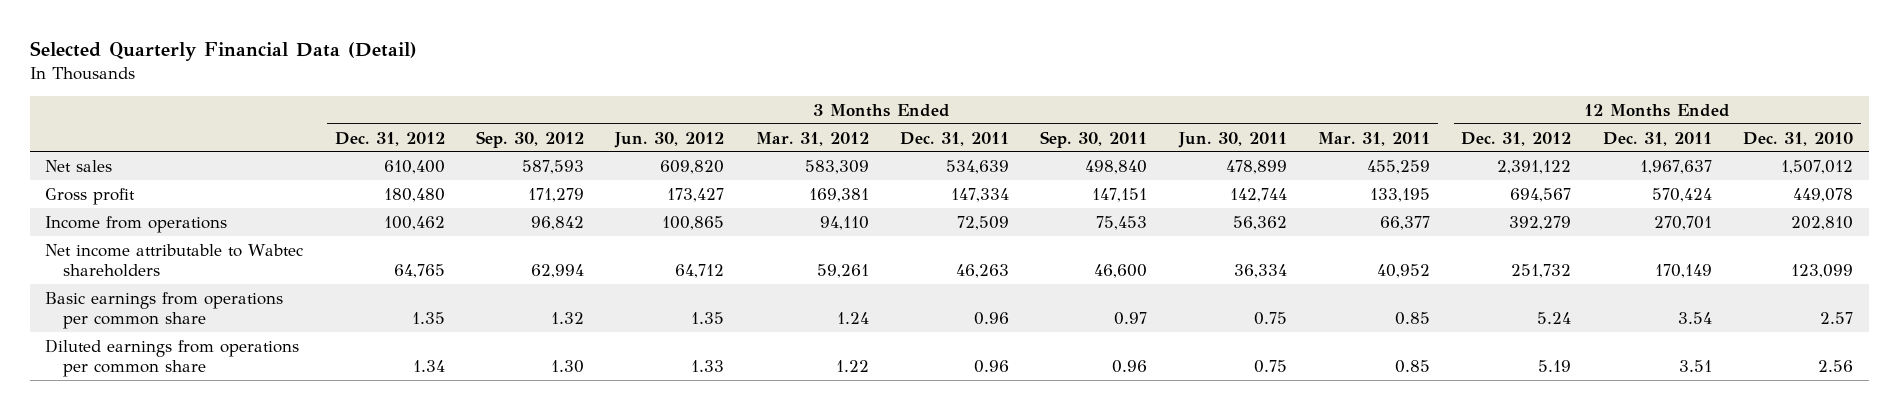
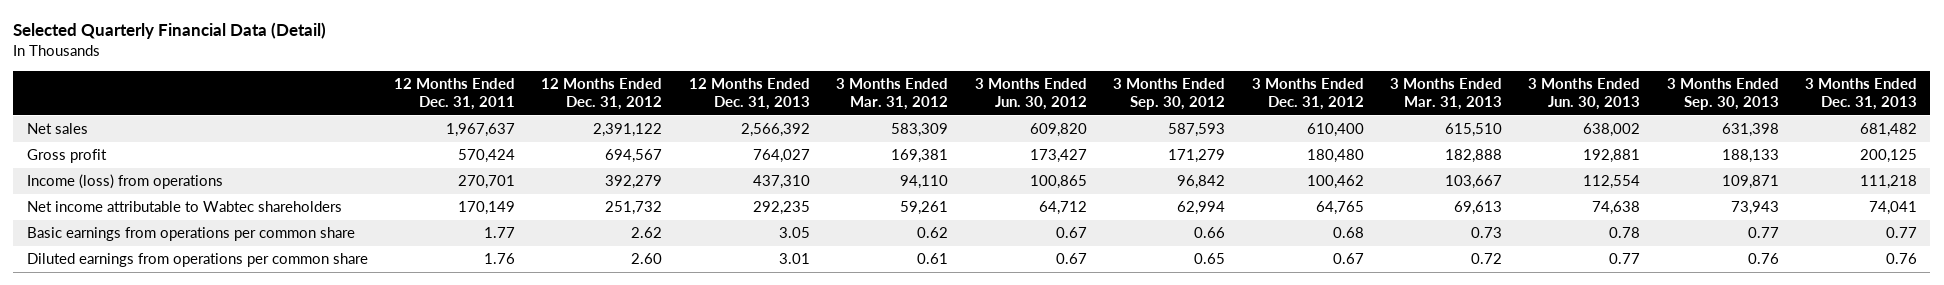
[900,131,1010,146] Dec. 31, 2011 -> none
[1040,130,1148,148] Sep. 30, 2011 -> none
[1177,131,1287,148] Jun. 30, 2011 -> none
[1318,131,1431,146] Mar. 31, 2011 -> none
[1743,131,1854,146] Dec. 31, 2010 -> none
none -> [688,77,810,111] 12 Months Ended Dec. 31, 2013
none -> [1389,77,1502,111] 3 Months Ended Mar. 31, 2013
none -> [1528,77,1641,111] 3 Months Ended Jun. 30, 2013
none -> [1666,77,1779,111] 3 Months Ended Sep. 30, 2013
none -> [1805,77,1918,111] 3 Months Ended Dec. 31, 2013
[45,215,228,233] Income from operations -> [26,174,223,190] Income (loss) from operations
[411,312,445,325] 1.35 -> [1332,227,1364,239] 0.68
[551,312,585,325] 1.32 -> [1194,227,1226,239] 0.66
[691,312,725,325] 1.35 -> [1055,227,1087,239] 0.67
[836,312,869,325] 1.24 -> [917,227,949,239] 0.62
[1537,312,1572,325] 5.24 -> [631,227,663,239] 2.62
[1677,312,1712,325] 3.54 -> [484,227,516,239] 1.77
[412,360,445,373] 1.34 -> [1332,253,1364,265] 0.67
[551,360,585,374] 1.30 -> [1194,253,1226,265] 0.65
[691,360,725,373] 1.33 -> [1055,253,1087,265] 0.67
[835,360,869,373] 1.22 -> [917,253,949,265] 0.61
[1538,360,1572,373] 5.19 -> [631,253,663,265] 2.60
[1678,360,1712,373] 3.51 -> [484,253,516,265] 1.76

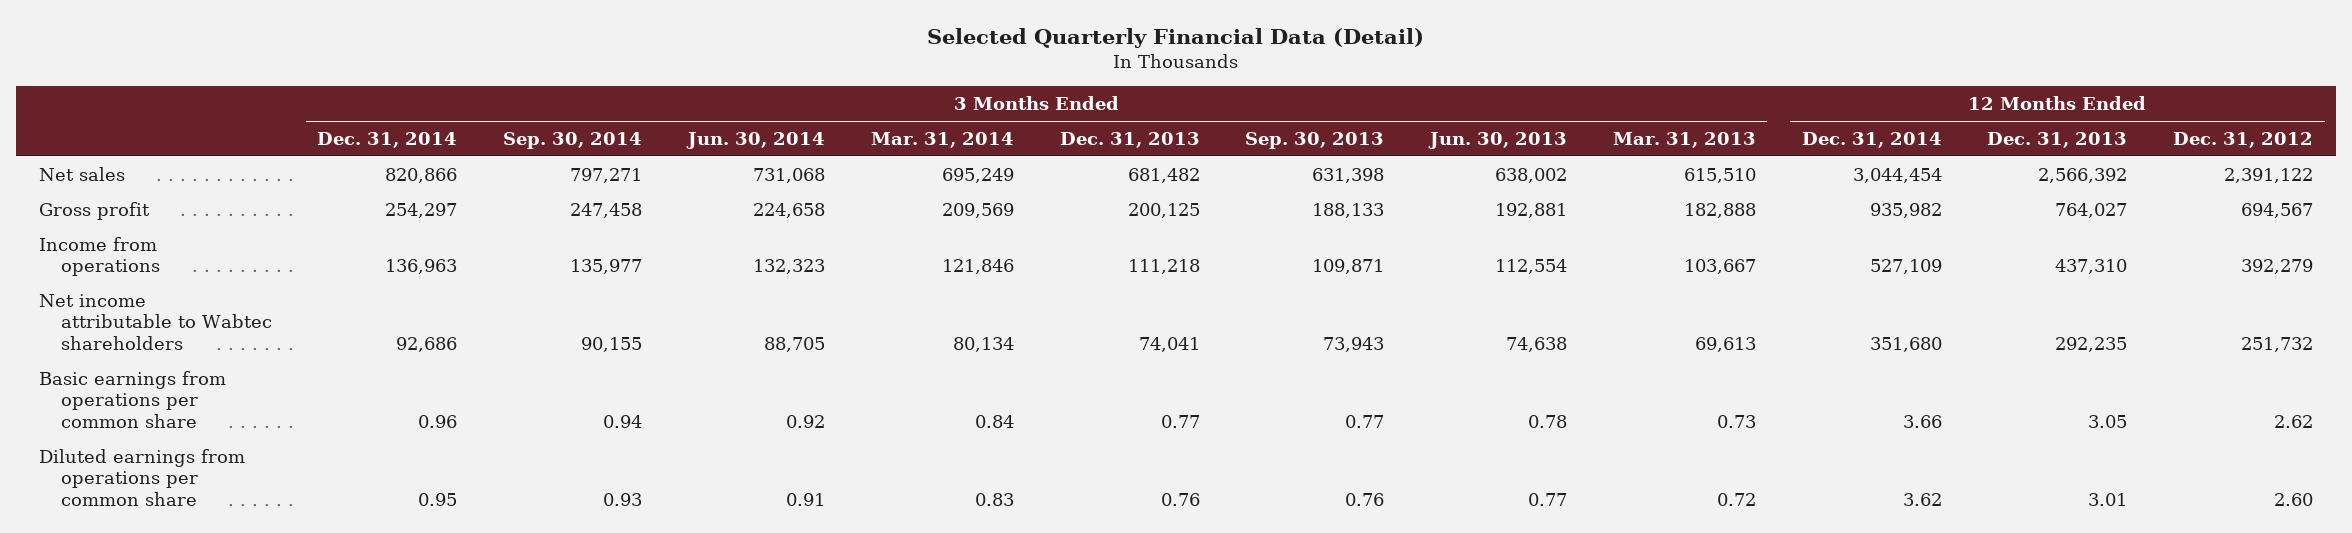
[394,77,516,111] 12 Months Ended Dec. 31, 2011 -> none
[836,77,949,111] 3 Months Ended Mar. 31, 2012 -> none
[974,77,1087,111] 3 Months Ended Jun. 30, 2012 -> none
[1113,77,1226,111] 3 Months Ended Sep. 30, 2012 -> none
[1251,77,1364,111] 3 Months Ended Dec. 31, 2012 -> none
none -> [317,131,458,148] Dec. 31, 2014
none -> [503,131,643,149] Sep. 30, 2014
none -> [685,131,825,149] Jun. 30, 2014
none -> [870,131,1014,148] Mar. 31, 2014
none -> [1801,131,1942,148] Dec. 31, 2014
[26,174,223,190] Income (loss) from operations -> [39,236,160,277] Income from operations

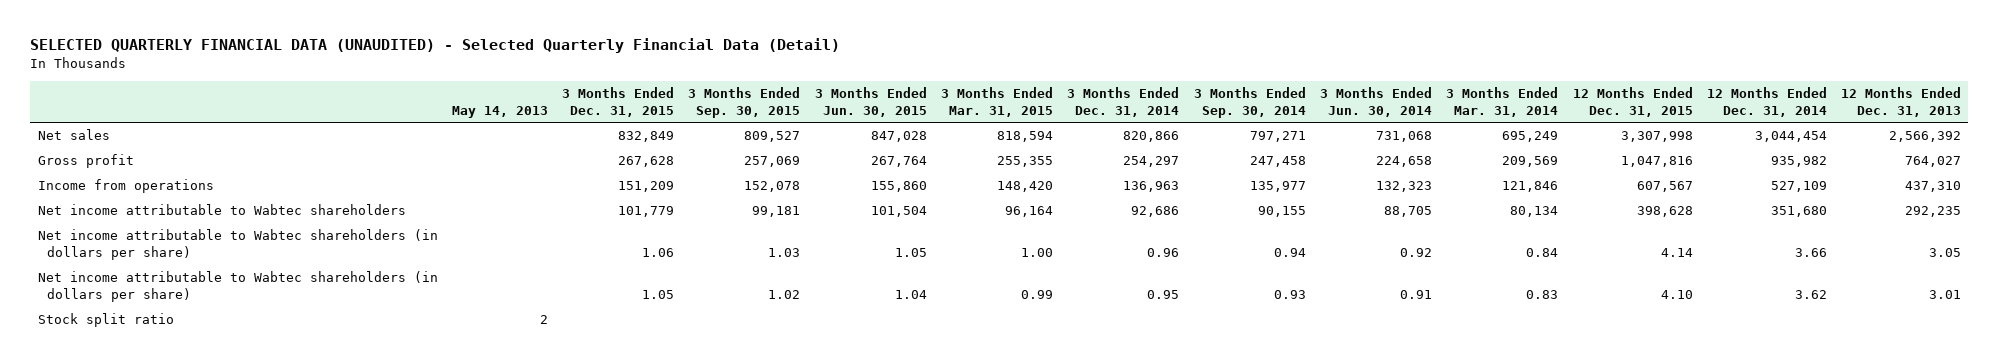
[927,28,1425,49] Selected Quarterly Financial Data (Detail) -> [30,38,841,54] SELECTED QUARTERLY FINANCIAL DATA (UNAUDITED) - Selected Quarterly Financial Data (Detail)
[1059,131,1200,148] Dec. 31, 2013 -> none
[1245,131,1385,149] Sep. 30, 2013 -> none
[1428,131,1568,149] Jun. 30, 2013 -> none
[1612,131,1756,148] Mar. 31, 2013 -> none
[2173,131,2314,148] Dec. 31, 2012 -> none
none -> [451,105,548,118] May 14, 2013
none -> [562,86,675,117] 3 Months Ended Dec. 31, 2015
none -> [688,86,801,118] 3 Months Ended Sep. 30, 2015
none -> [814,86,927,117] 3 Months Ended Jun. 30, 2015
none -> [941,86,1054,117] 3 Months Ended Mar. 31, 2015
none -> [1572,86,1693,117] 12 Months Ended Dec. 31, 2015
[39,370,227,429] Basic earnings from operations per common share -> [37,229,438,260] Net income attributable to Wabtec shareholders (in dollars per share)
[39,448,246,507] Diluted earnings from operations per common share -> [37,271,438,302] Net income attributable to Wabtec shareholders (in dollars per share)
none -> [37,313,174,328] Stock split ratio

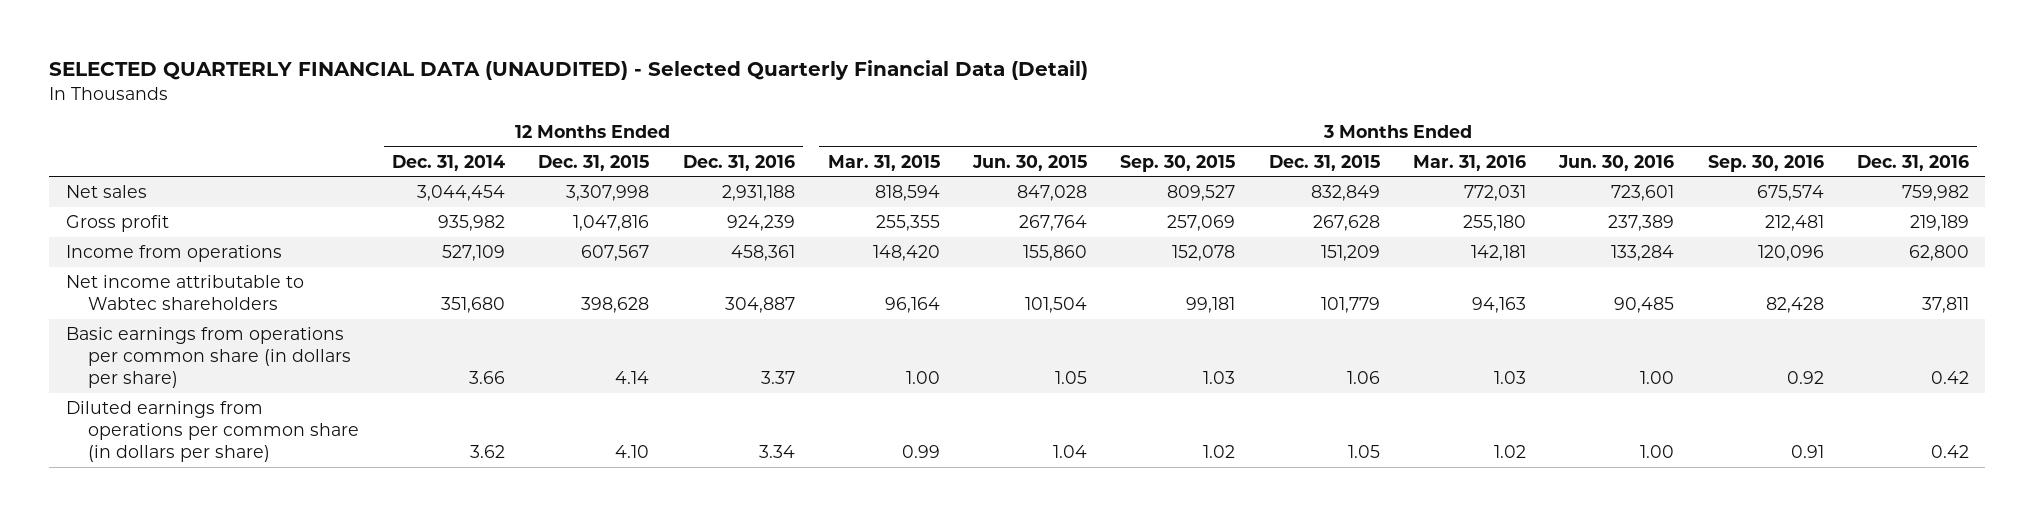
[451,105,548,118] May 14, 2013 -> none
[1067,86,1180,117] 3 Months Ended Dec. 31, 2014 -> none
[1193,86,1306,118] 3 Months Ended Sep. 30, 2014 -> none
[1319,86,1432,117] 3 Months Ended Jun. 30, 2014 -> none
[1446,86,1559,117] 3 Months Ended Mar. 31, 2014 -> none
[1841,86,1962,117] 12 Months Ended Dec. 31, 2013 -> none
none -> [682,154,795,171] Dec. 31, 2016
none -> [1412,154,1526,171] Mar. 31, 2016
none -> [1558,154,1675,171] Jun. 30, 2016
none -> [1707,154,1824,172] Sep. 30, 2016
none -> [1856,154,1969,171] Dec. 31, 2016
[37,313,174,328] Stock split ratio -> none
[37,229,438,260] Net income attributable to Wabtec shareholders (in dollars per share) -> [65,326,351,388] Basic earnings from operations per common share (in dollars per share)
[37,271,438,302] Net income attributable to Wabtec shareholders (in dollars per share) -> [65,400,359,462] Diluted earnings from operations per common share (in dollars per share)

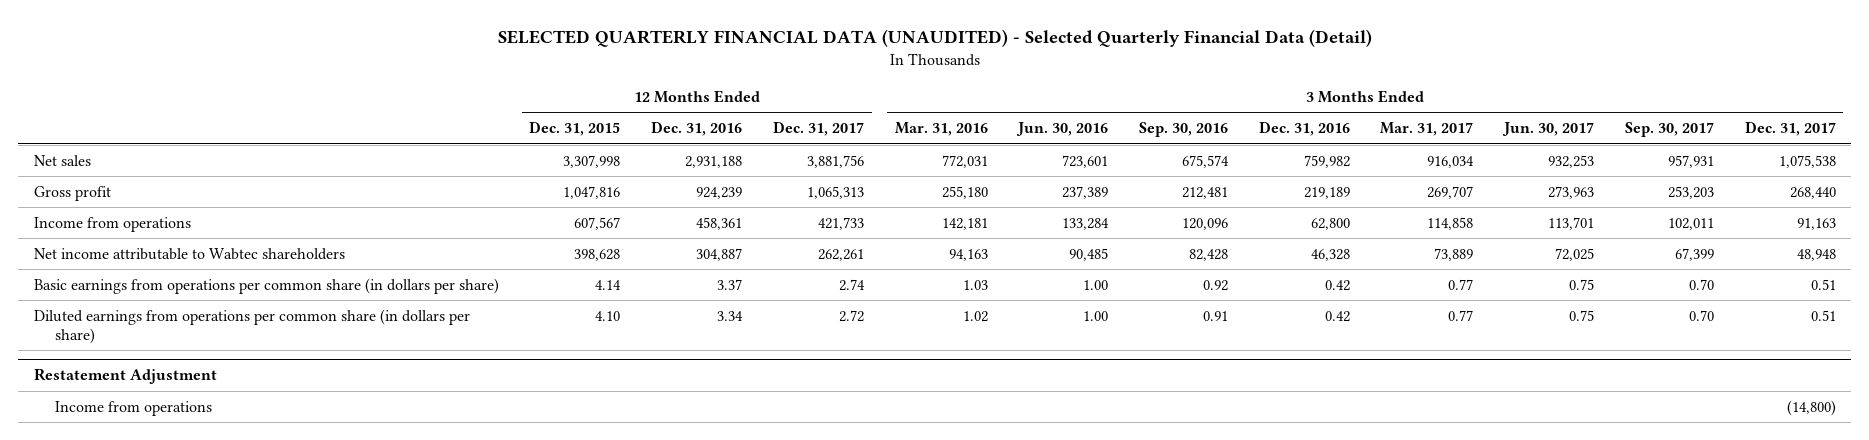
[391,154,505,171] Dec. 31, 2014 -> none
[827,154,940,171] Mar. 31, 2015 -> none
[972,154,1088,171] Jun. 30, 2015 -> none
[1120,154,1236,172] Sep. 30, 2015 -> none
[1268,154,1380,171] Dec. 31, 2015 -> none
none -> [772,121,864,137] Dec. 31, 2017
none -> [1380,122,1474,137] Mar. 31, 2017
none -> [1502,122,1595,137] Jun. 30, 2017
none -> [1624,122,1714,138] Sep. 30, 2017
none -> [1744,121,1836,137] Dec. 31, 2017
[1921,296,1969,313] 37,811 -> [1310,248,1350,261] 46,328
none -> [33,368,217,385] Restatement Adjustment
none -> [54,400,212,416] Income from operations

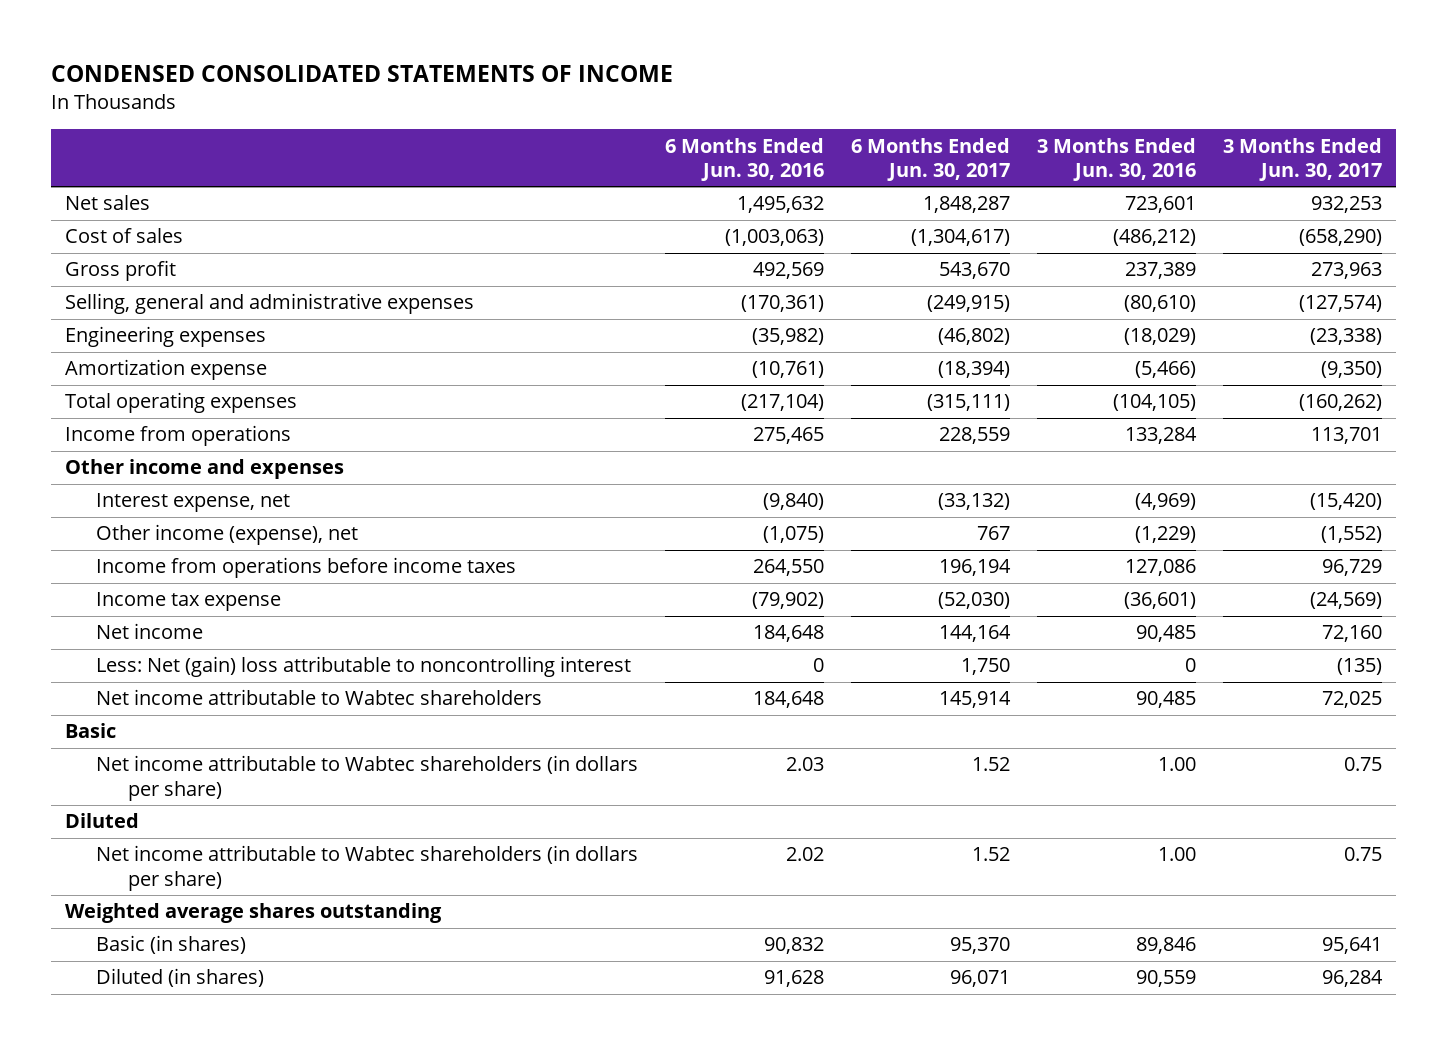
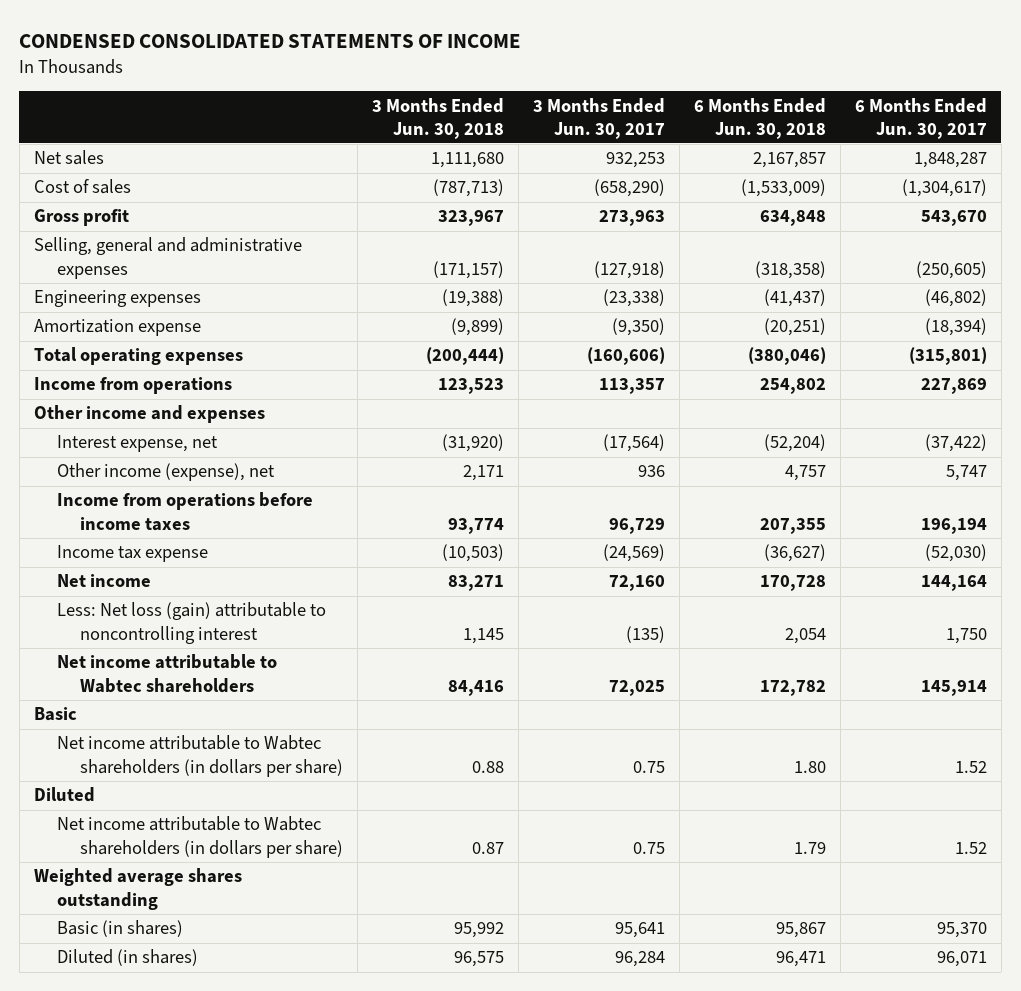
[665,137,825,182] 6 Months Ended Jun. 30, 2016 -> none
[1037,137,1197,182] 3 Months Ended Jun. 30, 2016 -> none
none -> [371,97,504,139] 3 Months Ended Jun. 30, 2018
none -> [693,97,826,139] 6 Months Ended Jun. 30, 2018
[927,295,1011,313] (249,915) -> [915,260,987,279] (250,605)
[1299,295,1383,313] (127,574) -> [593,260,665,279] (127,918)
[927,394,1011,412] (315,111) -> [908,347,987,366] (315,801)
[1299,394,1383,412] (160,262) -> [586,347,665,366] (160,606)
[939,427,1011,445] 228,559 -> [920,378,987,395] 227,869
[1311,427,1383,445] 113,701 -> [598,378,665,395] 113,357
[938,493,1011,511] (33,132) -> [924,434,987,453] (37,422)
[1310,493,1383,511] (15,420) -> [602,434,665,453] (17,564)
[977,526,1011,541] 767 -> [945,465,987,482] 5,747
[1321,526,1383,544] (1,552) -> [637,465,665,478] 936
[96,656,632,678] Less: Net (gain) loss attributable to noncontrolling interest -> [56,602,326,644] Less: Net loss (gain) attributable to noncontrolling interest

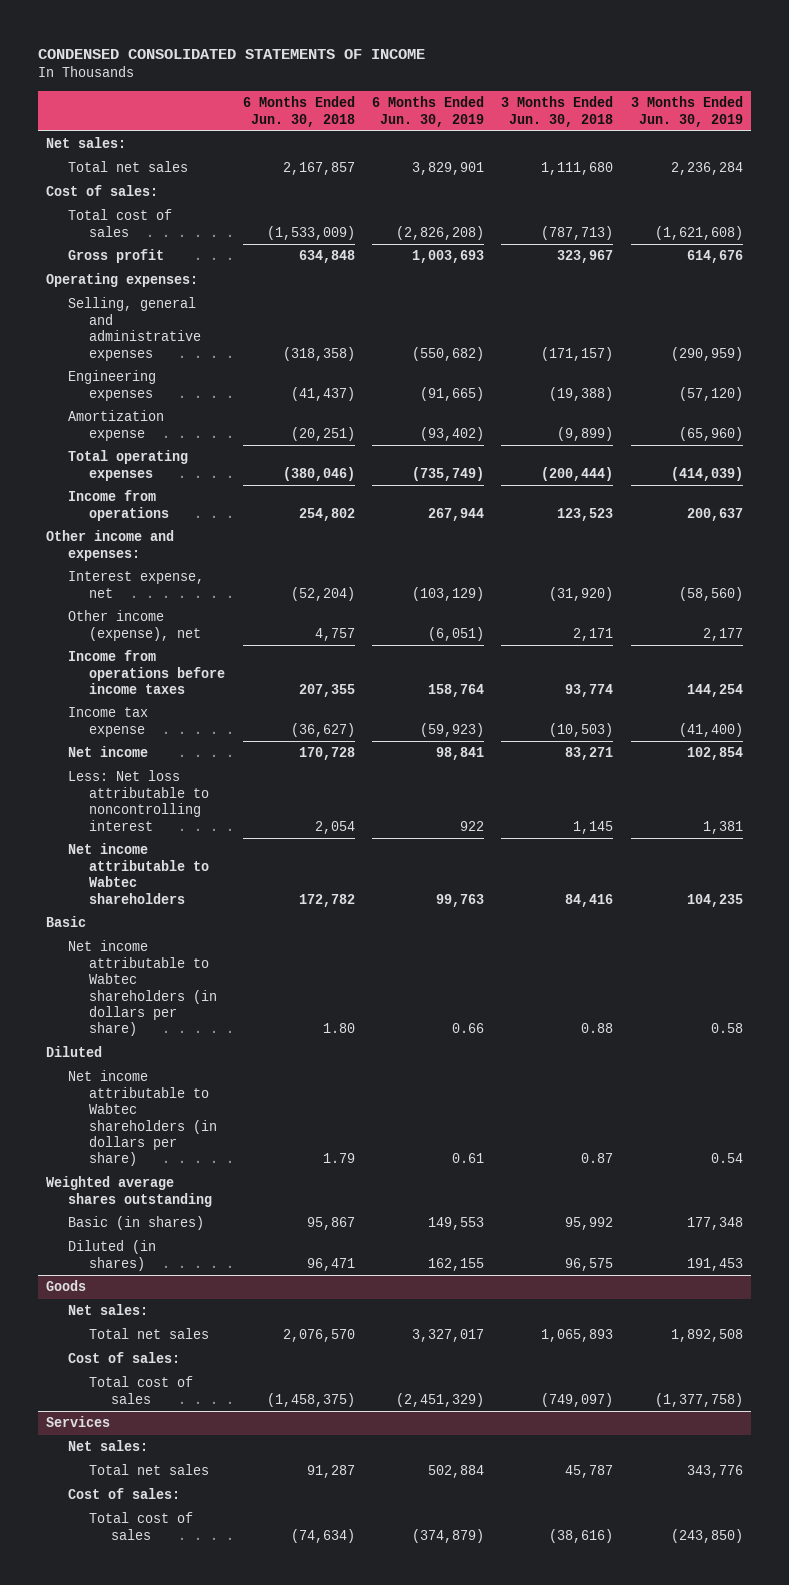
[532,97,665,139] 3 Months Ended Jun. 30, 2017 -> none
[854,97,987,139] 6 Months Ended Jun. 30, 2017 -> none
none -> [372,96,485,127] 6 Months Ended Jun. 30, 2019
none -> [630,96,743,127] 3 Months Ended Jun. 30, 2019
none -> [46,137,127,149] Net sales:
[33,150,104,166] Net sales -> [67,161,188,173] Total net sales
none -> [46,185,159,197] Cost of sales:
[33,179,131,195] Cost of sales -> [67,209,172,237] Total cost of sales
none -> [46,273,199,288] Operating expenses:
[33,405,265,424] Other income and expenses -> [46,530,175,561] Other income and expenses:
[56,602,326,644] Less: Net loss (gain) attributable to noncontrolling interest -> [67,770,210,831] Less: Net loss attributable to noncontrolling interest
none -> [46,1280,87,1292] Goods
none -> [67,1304,148,1316] Net sales:
none -> [89,1328,210,1340] Total net sales
none -> [67,1352,180,1364] Cost of sales:
none -> [89,1376,194,1404] Total cost of sales
none -> [46,1416,111,1428] Services
none -> [67,1440,148,1452] Net sales:
none -> [89,1464,210,1476] Total net sales
none -> [67,1488,180,1500] Cost of sales:
none -> [89,1512,194,1540] Total cost of sales

